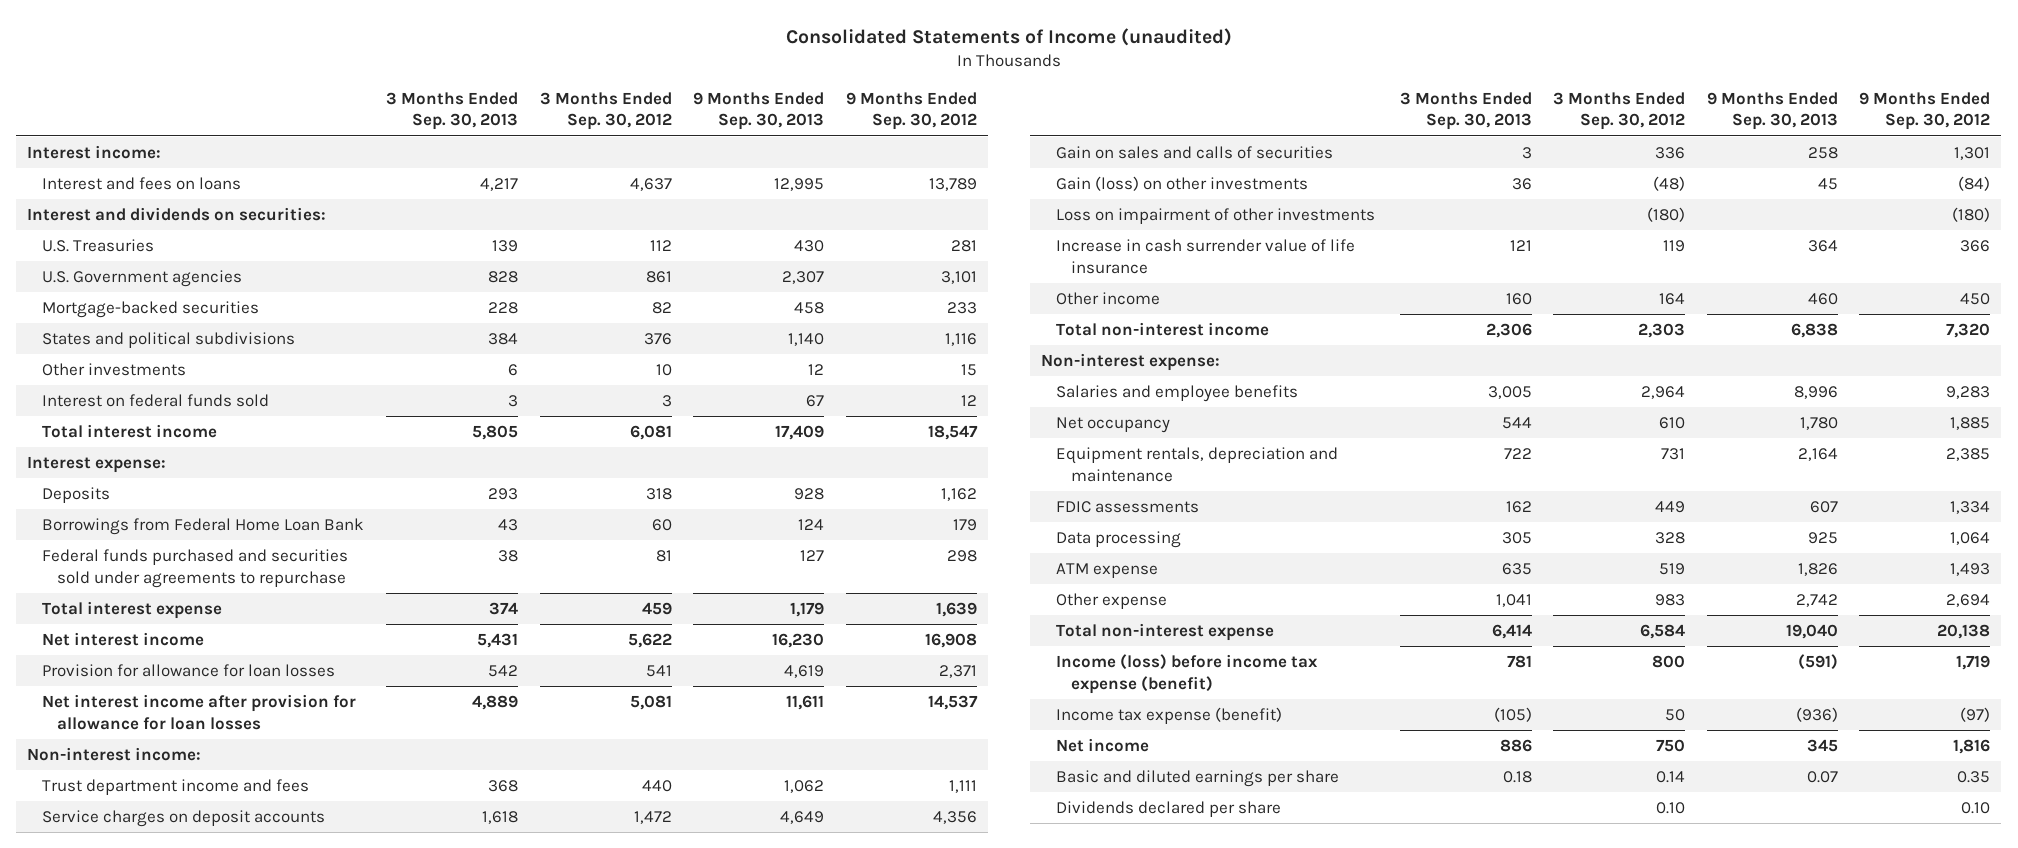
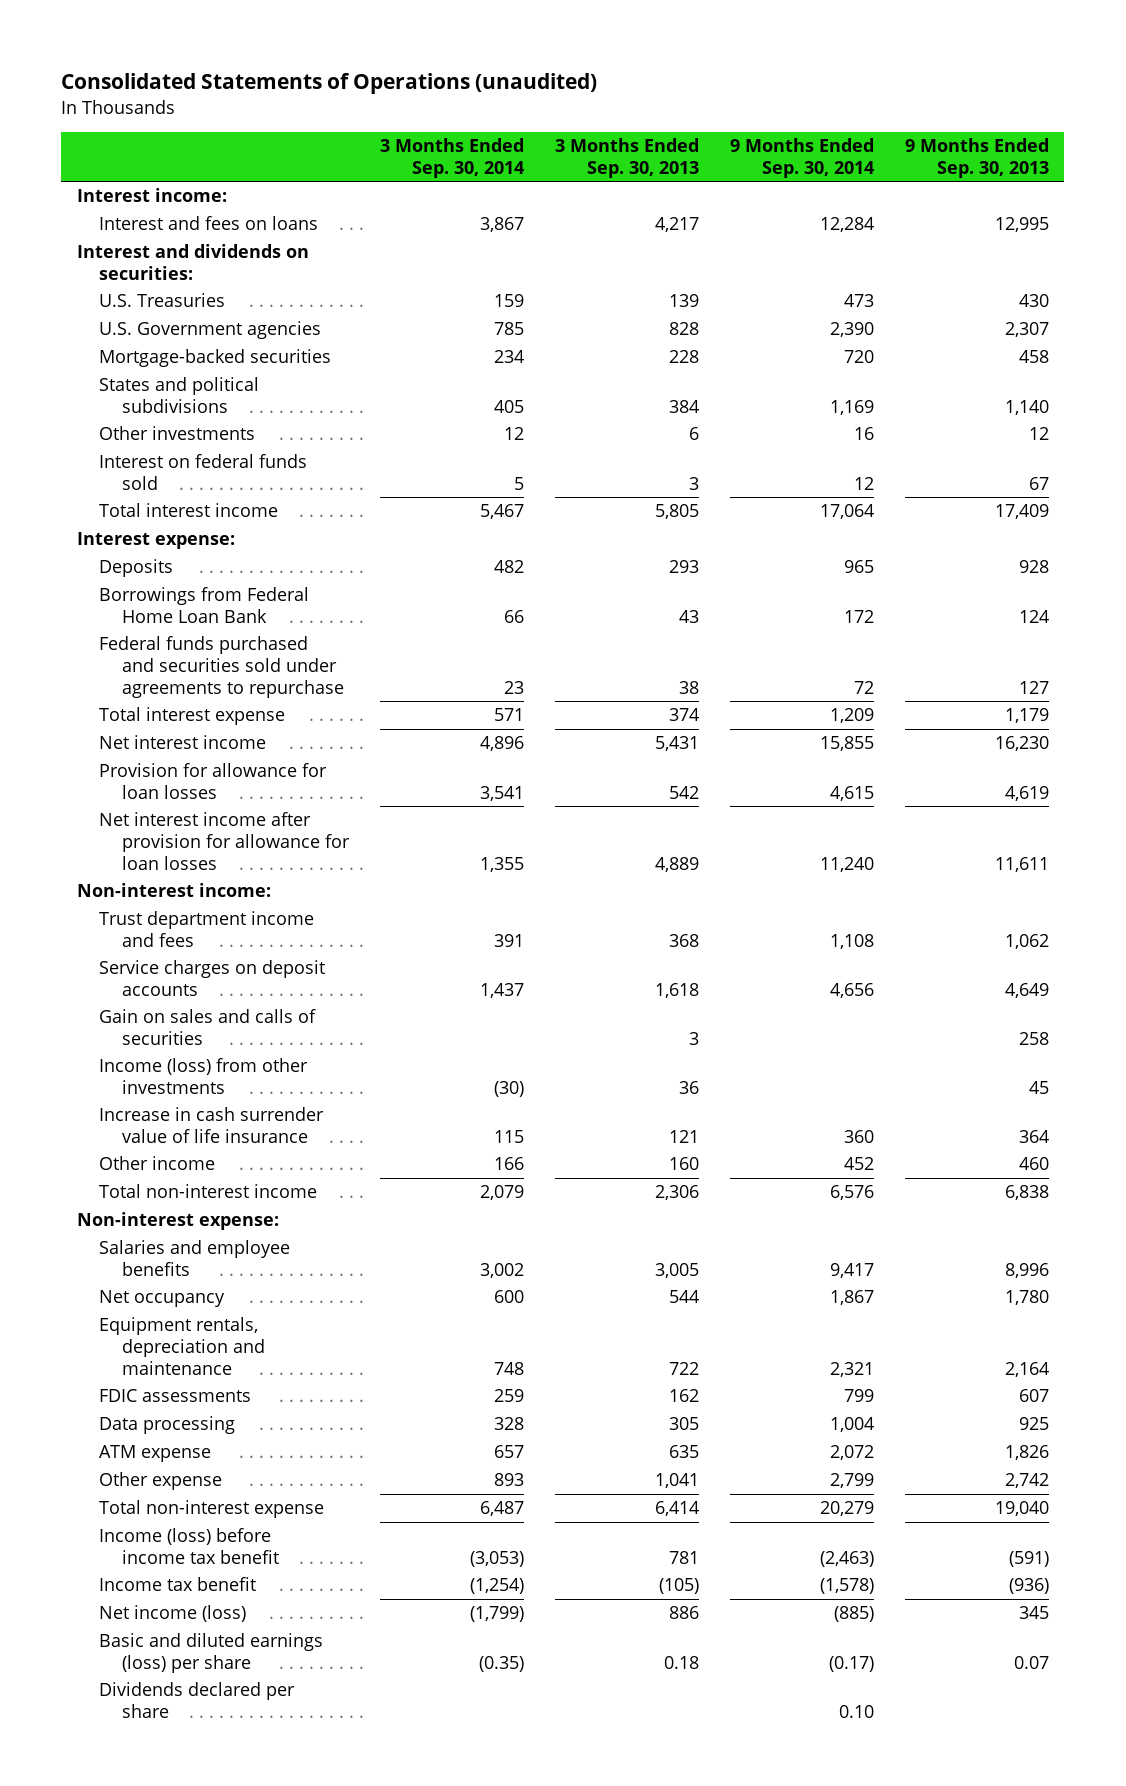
[785,27,1232,46] Consolidated Statements of Income (unaudited) -> [61,73,598,95] Consolidated Statements of Operations (unaudited)
[539,91,672,131] 3 Months Ended Sep. 30, 2012 -> none
[845,91,977,131] 9 Months Ended Sep. 30, 2012 -> none
none -> [379,138,524,179] 3 Months Ended Sep. 30, 2014
none -> [729,138,874,179] 9 Months Ended Sep. 30, 2014
[1055,207,1375,224] Loss on impairment of other investments -> none
[1055,175,1308,191] Gain (loss) on other investments -> [99,1058,309,1094] Income (loss) from other investments
[1055,653,1318,694] Income (loss) before income tax expense (benefit) -> [99,1528,279,1564] Income (loss) before income tax benefit
[1055,706,1282,724] Income tax expense (benefit) -> [99,1577,257,1592] Income tax benefit
[1055,737,1149,752] Net income -> [99,1605,247,1623] Net income (loss)
[1055,769,1339,787] Basic and diluted earnings per share -> [99,1633,324,1673] Basic and diluted earnings (loss) per share

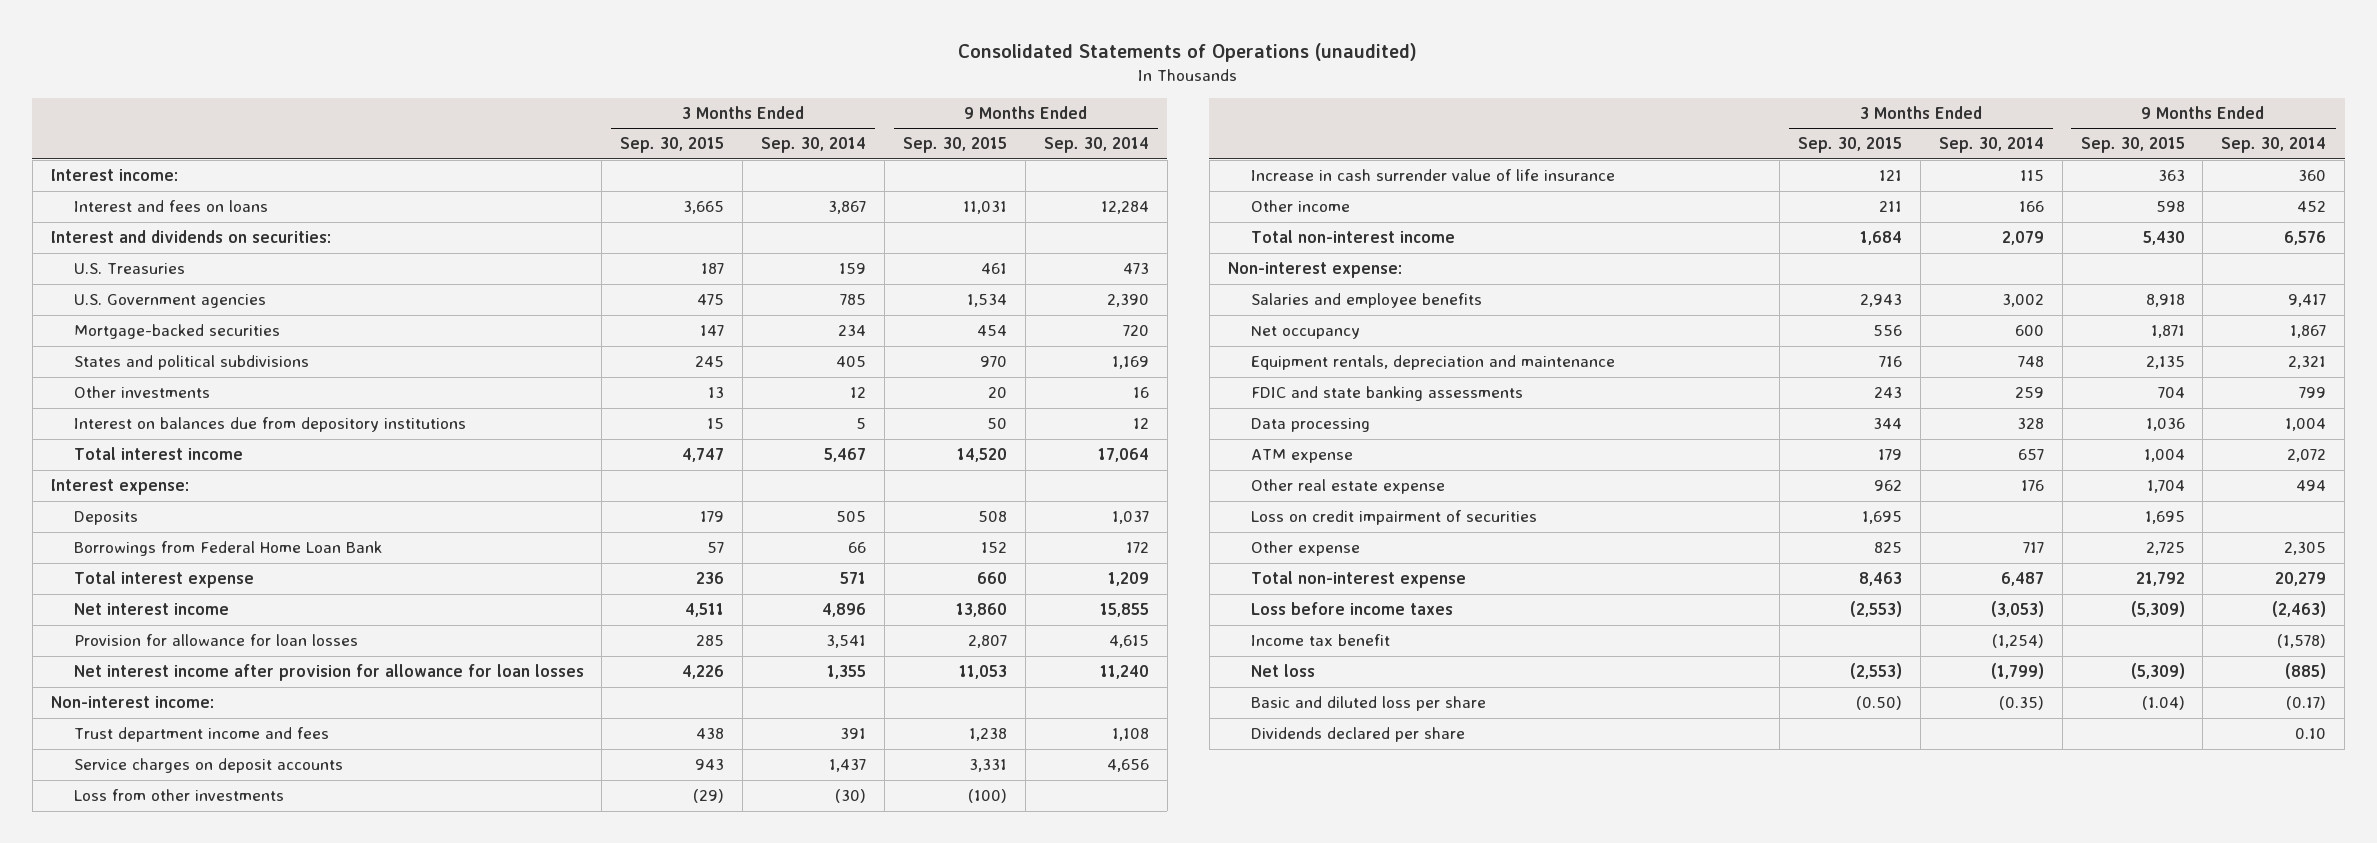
[554,138,699,179] 3 Months Ended Sep. 30, 2013 -> none
[904,138,1049,179] 9 Months Ended Sep. 30, 2013 -> none
none -> [620,137,725,154] Sep. 30, 2015
none -> [903,137,1008,154] Sep. 30, 2015
[99,454,308,490] Interest on federal funds sold -> [73,417,466,433] Interest on balances due from depository institutions
[493,560,524,574] 482 -> [836,511,867,523] 505
[843,560,874,574] 965 -> [1112,511,1150,525] 1,037
[99,636,344,698] Federal funds purchased and securities sold under agreements to repurchase -> none
[99,1009,317,1045] Gain on sales and calls of securities -> none
[99,1058,309,1094] Income (loss) from other investments -> [73,789,284,802] Loss from other investments
[99,1389,252,1403] FDIC assessments -> [1250,386,1523,402] FDIC and state banking assessments
none -> [1250,479,1445,495] Other real estate expense
none -> [1250,510,1537,526] Loss on credit impairment of securities
[493,1473,524,1487] 893 -> [2022,542,2044,554] 717
[829,1473,874,1489] 2,799 -> [2284,542,2327,556] 2,305
[99,1528,279,1564] Income (loss) before income tax benefit -> [1250,602,1453,616] Loss before income taxes
[99,1605,247,1623] Net income (loss) -> [1250,664,1315,678] Net loss
[99,1633,324,1673] Basic and diluted earnings (loss) per share -> [1250,696,1486,712] Basic and diluted loss per share

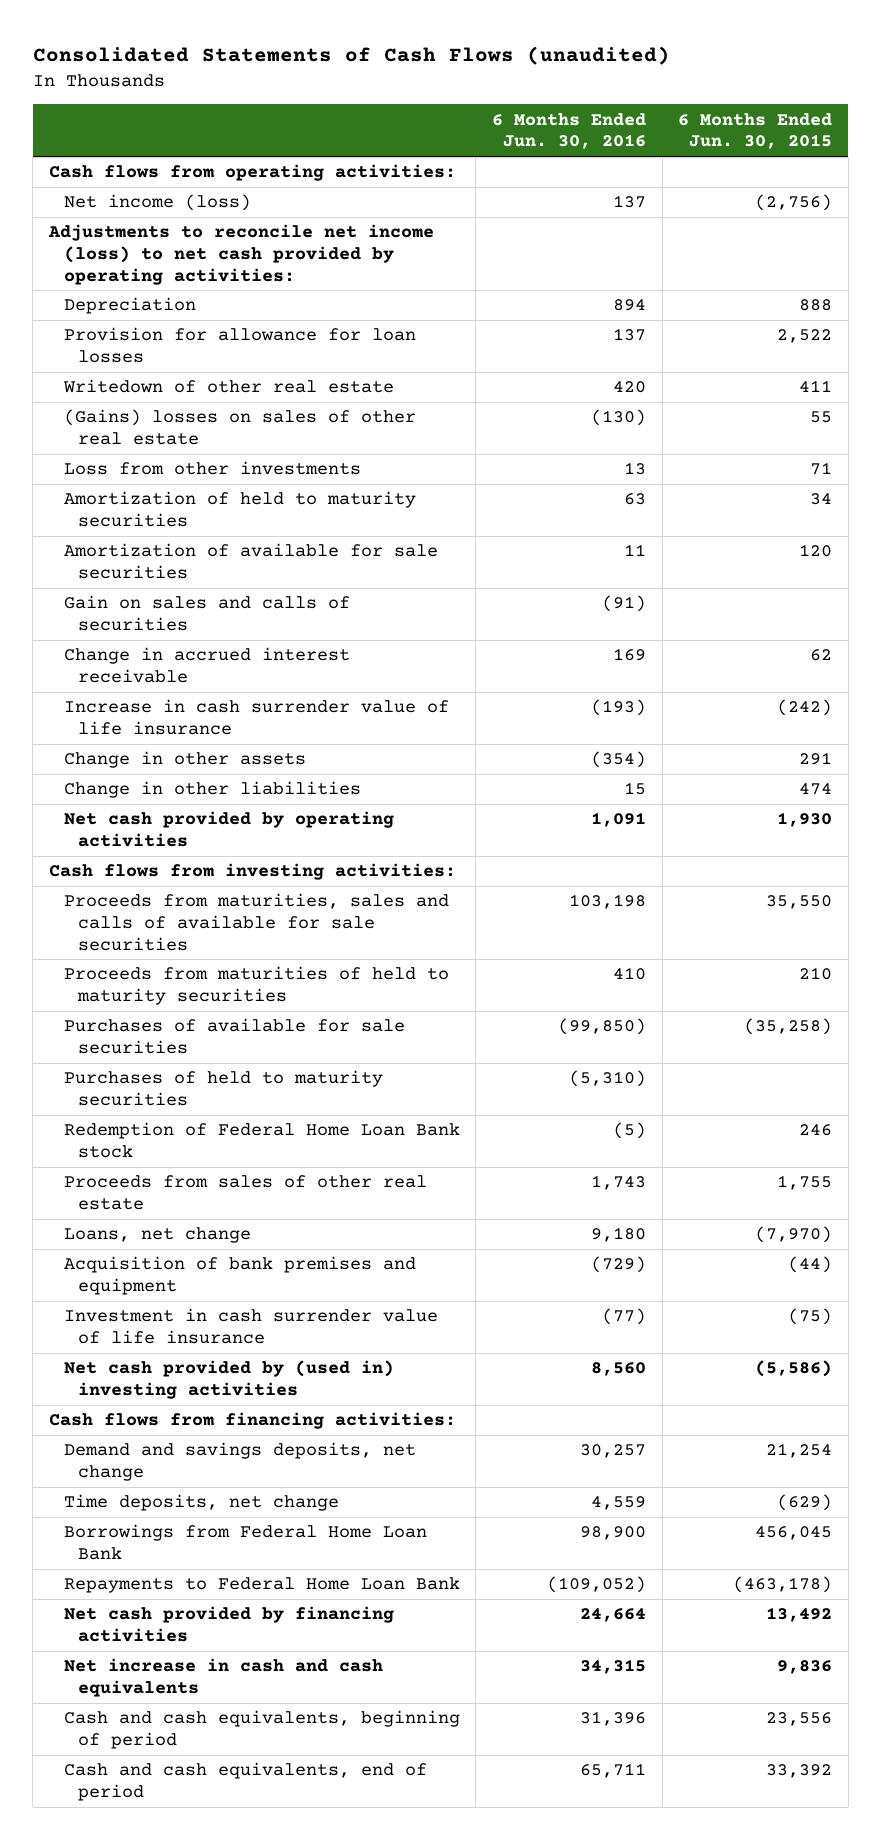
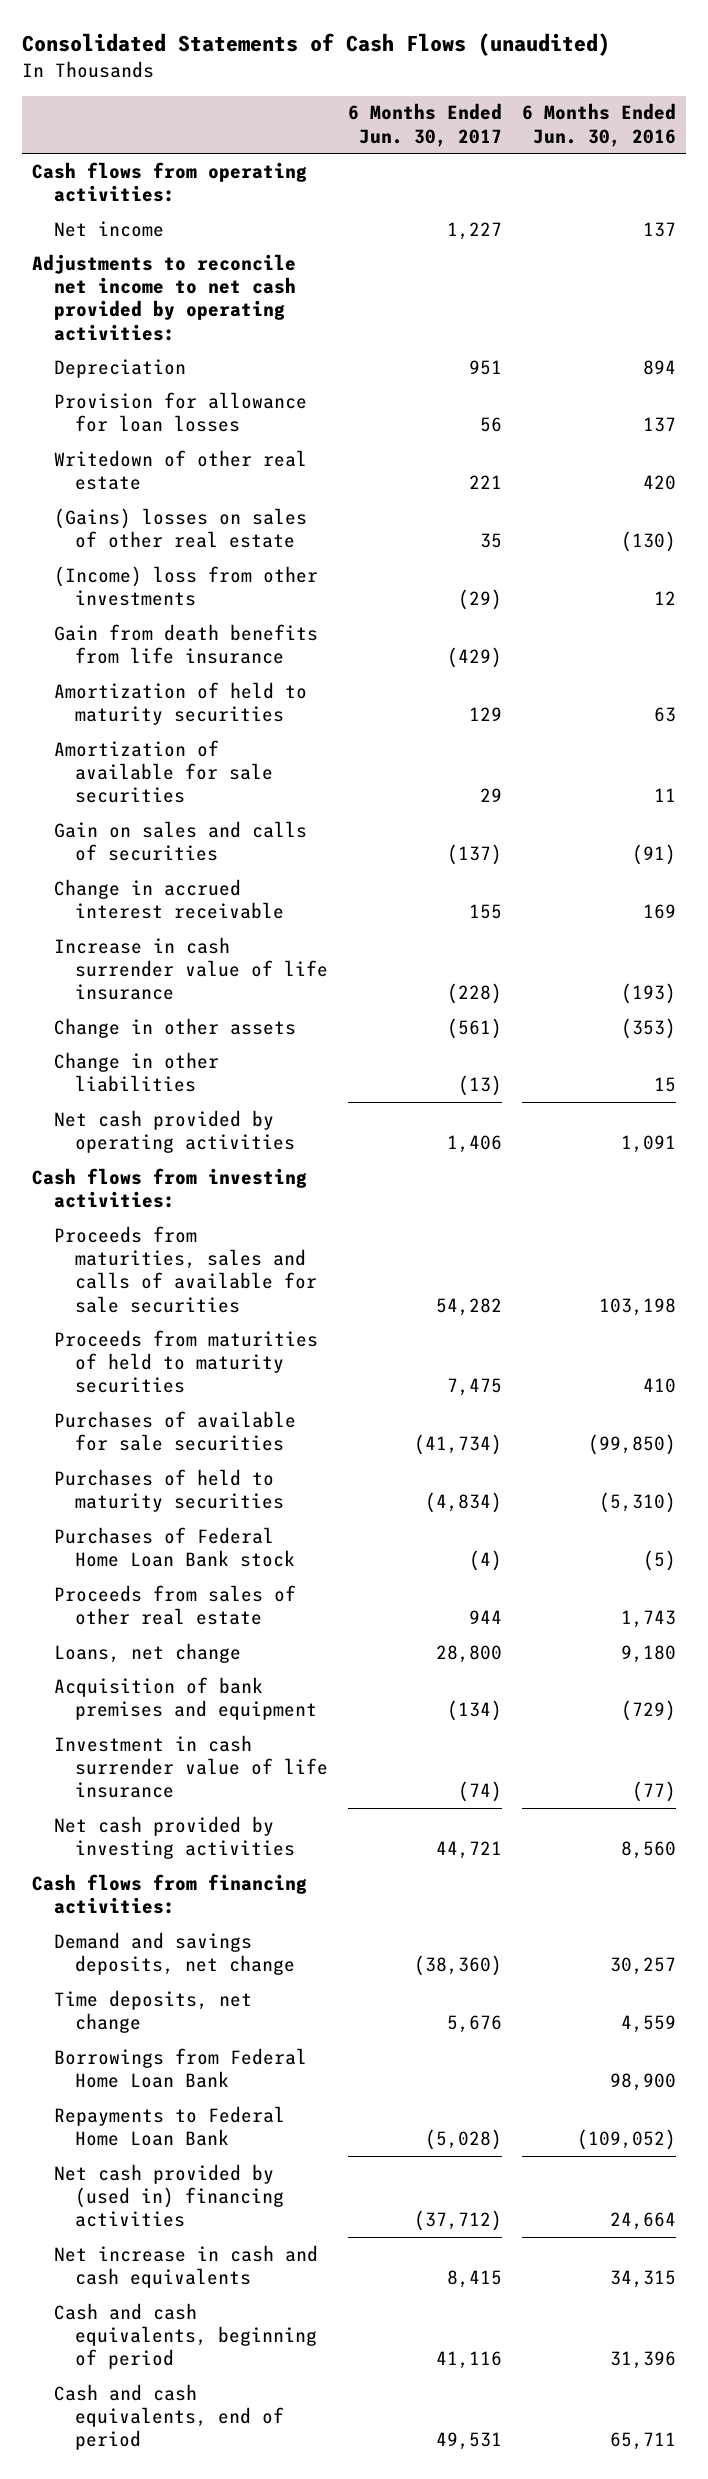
[678,112,833,150] 6 Months Ended Jun. 30, 2015 -> none
none -> [348,103,503,147] 6 Months Ended Jun. 30, 2017
[63,194,251,212] Net income (loss) -> [53,220,164,237] Net income
[48,224,435,285] Adjustments to reconcile net income (loss) to net cash provided by operating activities: -> [32,253,297,341] Adjustments to reconcile net income to net cash provided by operating activities:
[63,461,361,476] Loss from other investments -> [53,565,318,607] (Income) loss from other investments
[623,462,646,476] 13 -> [653,591,676,606] 12
none -> [53,623,318,665] Gain from death benefits from life insurance
[590,751,646,769] (354) -> [620,1017,676,1039] (353)
[63,1122,460,1158] Redemption of Federal Home Loan Bank stock -> [53,1526,296,1568] Purchases of Federal Home Loan Bank stock
[63,1360,394,1399] Net cash provided by (used in) investing activities -> [53,1815,296,1860] Net cash provided by investing activities
[63,1606,394,1642] Net cash provided by financing activities -> [53,2163,285,2228] Net cash provided by (used in) financing activities

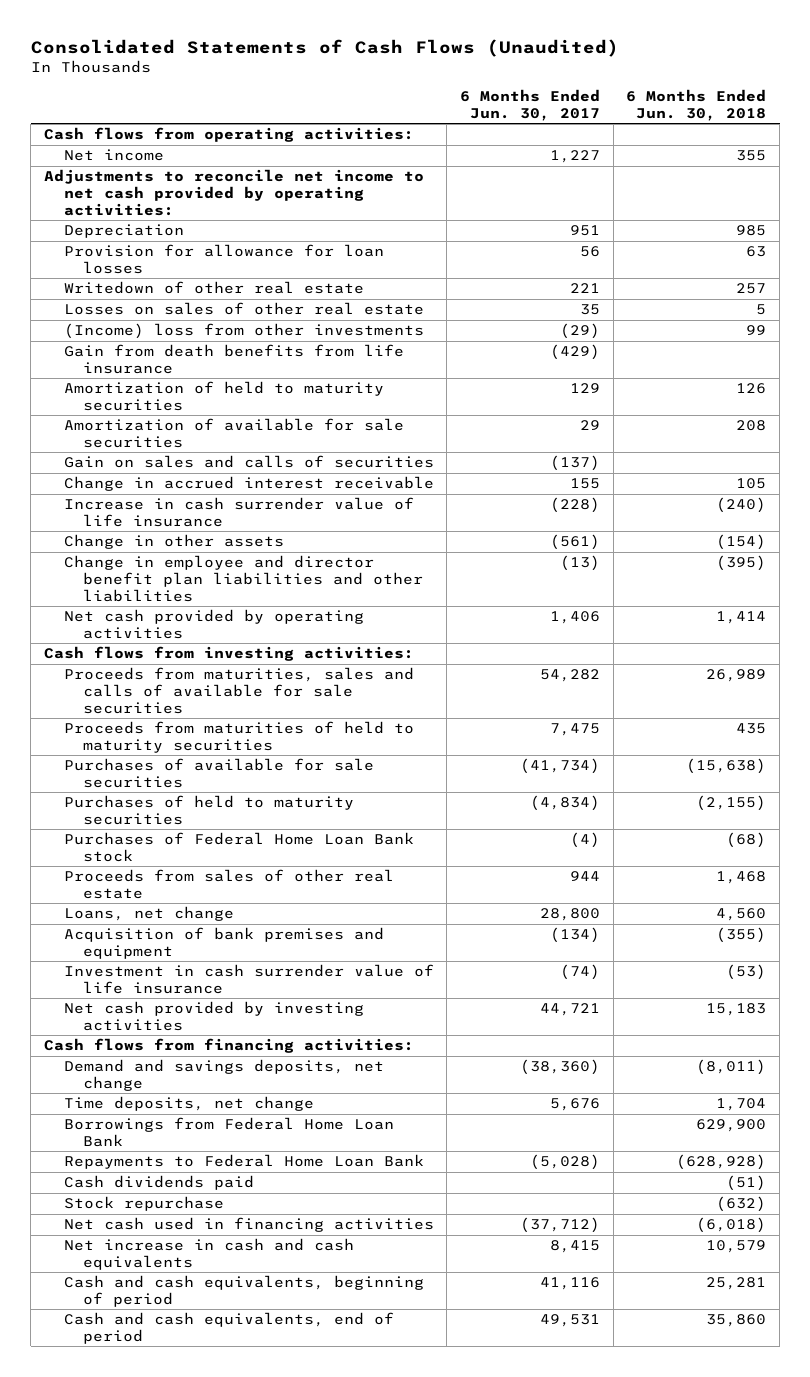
[22,33,611,57] Consolidated Statements of Cash Flows (unaudited) -> [30,38,619,57] Consolidated Statements of Cash Flows (Unaudited)
[521,103,676,147] 6 Months Ended Jun. 30, 2016 -> none
none -> [626,89,767,121] 6 Months Ended Jun. 30, 2018
[53,507,307,549] (Gains) losses on sales of other real estate -> [63,302,424,316] Losses on sales of other real estate
[53,1051,219,1093] Change in other liabilities -> none
none -> [63,555,424,602] Change in employee and director benefit plan liabilities and other liabilities
none -> [63,1175,254,1191] Cash dividends paid
none -> [63,1196,224,1212] Stock repurchase
[53,2163,285,2228] Net cash provided by (used in) financing activities -> [63,1217,434,1233] Net cash used in financing activities

